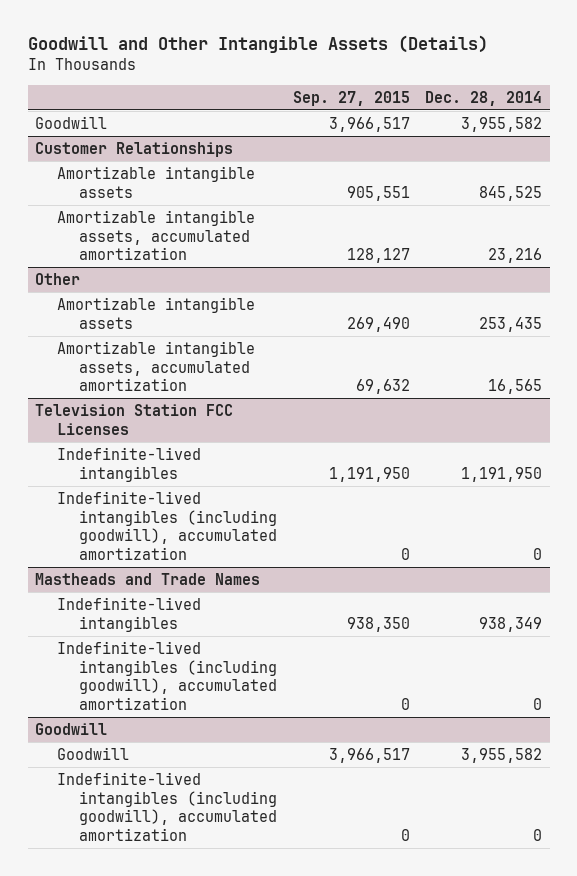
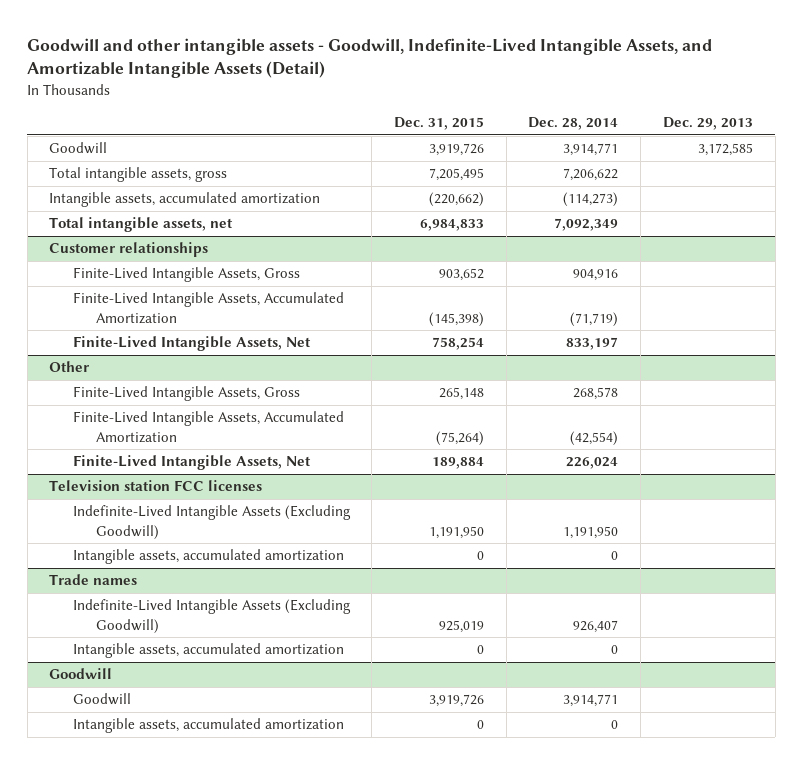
[27,35,488,54] Goodwill and Other Intangible Assets (Details) -> [27,37,713,79] Goodwill and other intangible assets - Goodwill, Indefinite-Lived Intangible Assets, and Amortizable Intangible Assets (Detail)
[292,90,410,106] Sep. 27, 2015 -> none
none -> [393,117,484,131] Dec. 31, 2015
none -> [662,117,753,131] Dec. 29, 2013
[460,117,542,133] 3,955,582 -> [563,143,619,157] 3,914,771
none -> [49,167,228,183] Total intangible assets, gross
none -> [49,192,321,208] Intangible assets, accumulated amortization
none -> [49,217,234,233] Total intangible assets, net
[35,142,234,158] Customer Relationships -> [49,242,209,258] Customer relationships
[57,166,256,198] Amortizable intangible assets -> [72,267,300,283] Finite-Lived Intangible Assets, Gross
[478,185,542,201] 845,525 -> [573,269,619,282] 904,916
[57,210,256,261] Amortizable intangible assets, accumulated amortization -> [72,292,344,325] Finite-Lived Intangible Assets, Accumulated Amortization
[487,248,542,264] 23,216 -> [570,312,619,328] (71,719)
none -> [72,336,311,352] Finite-Lived Intangible Assets, Net
[57,297,256,329] Amortizable intangible assets -> [72,386,300,402] Finite-Lived Intangible Assets, Gross
[478,316,542,332] 253,435 -> [573,387,619,401] 268,578
[57,341,256,392] Amortizable intangible assets, accumulated amortization -> [72,411,344,444] Finite-Lived Intangible Assets, Accumulated Amortization
[487,379,542,395] 16,565 -> [570,431,619,447] (42,554)
none -> [72,455,311,471] Finite-Lived Intangible Assets, Net
[35,404,234,435] Television Station FCC Licenses -> [49,480,263,492] Television station FCC licenses
[57,447,202,482] Indefinite-lived intangibles -> [72,505,351,541] Indefinite-Lived Intangible Assets (Excluding Goodwill)
[57,491,278,560] Indefinite-lived intangibles (including goodwill), accumulated amortization -> [72,549,344,565] Intangible assets, accumulated amortization
[35,573,261,586] Mastheads and Trade Names -> [49,574,138,586] Trade names
[57,597,202,632] Indefinite-lived intangibles -> [72,599,351,635] Indefinite-Lived Intangible Assets (Excluding Goodwill)
[478,616,542,632] 938,349 -> [573,620,619,634] 926,407
[57,641,278,710] Indefinite-lived intangibles (including goodwill), accumulated amortization -> [72,643,344,659] Intangible assets, accumulated amortization
[460,748,542,764] 3,955,582 -> [563,694,619,708] 3,914,771
[57,772,278,841] Indefinite-lived intangibles (including goodwill), accumulated amortization -> [72,718,344,734] Intangible assets, accumulated amortization

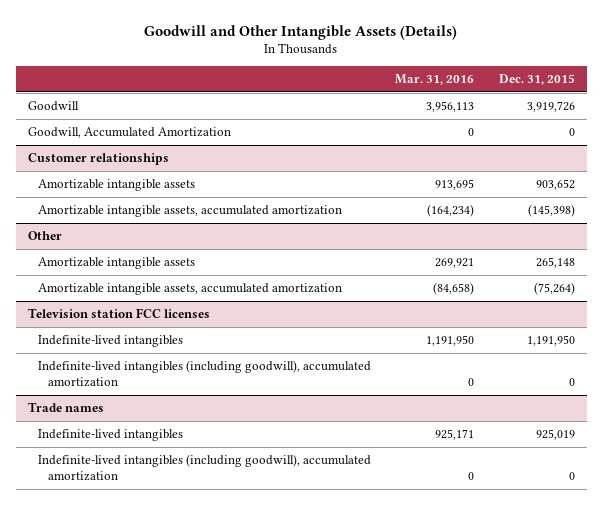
[27,37,713,79] Goodwill and other intangible assets - Goodwill, Indefinite-Lived Intangible Assets, and Amortizable Intangible Assets (Detail) -> [144,24,458,40] Goodwill and Other Intangible Assets (Details)
[528,117,619,131] Dec. 28, 2014 -> none
[662,117,753,131] Dec. 29, 2013 -> none
none -> [395,73,475,85] Mar. 31, 2016
[49,167,228,183] Total intangible assets, gross -> none
[49,192,321,208] Intangible assets, accumulated amortization -> none
[49,217,234,233] Total intangible assets, net -> none
none -> [27,126,231,138] Goodwill, Accumulated Amortization
[72,336,311,352] Finite-Lived Intangible Assets, Net -> none
[72,267,300,283] Finite-Lived Intangible Assets, Gross -> [37,178,195,191] Amortizable intangible assets
[72,292,344,325] Finite-Lived Intangible Assets, Accumulated Amortization -> [37,204,342,217] Amortizable intangible assets, accumulated amortization
[72,455,311,471] Finite-Lived Intangible Assets, Net -> none
[72,386,300,402] Finite-Lived Intangible Assets, Gross -> [37,256,195,269] Amortizable intangible assets
[72,411,344,444] Finite-Lived Intangible Assets, Accumulated Amortization -> [37,282,342,295] Amortizable intangible assets, accumulated amortization
[72,505,351,541] Indefinite-Lived Intangible Assets (Excluding Goodwill) -> [37,334,183,347] Indefinite-lived intangibles
[72,549,344,565] Intangible assets, accumulated amortization -> [37,359,371,388] Indefinite-lived intangibles (including goodwill), accumulated amortization
[49,668,113,680] Goodwill -> none
[72,693,131,706] Goodwill -> none
[72,718,344,734] Intangible assets, accumulated amortization -> none
[72,599,351,635] Indefinite-Lived Intangible Assets (Excluding Goodwill) -> [37,428,183,441] Indefinite-lived intangibles
[72,643,344,659] Intangible assets, accumulated amortization -> [37,453,371,482] Indefinite-lived intangibles (including goodwill), accumulated amortization

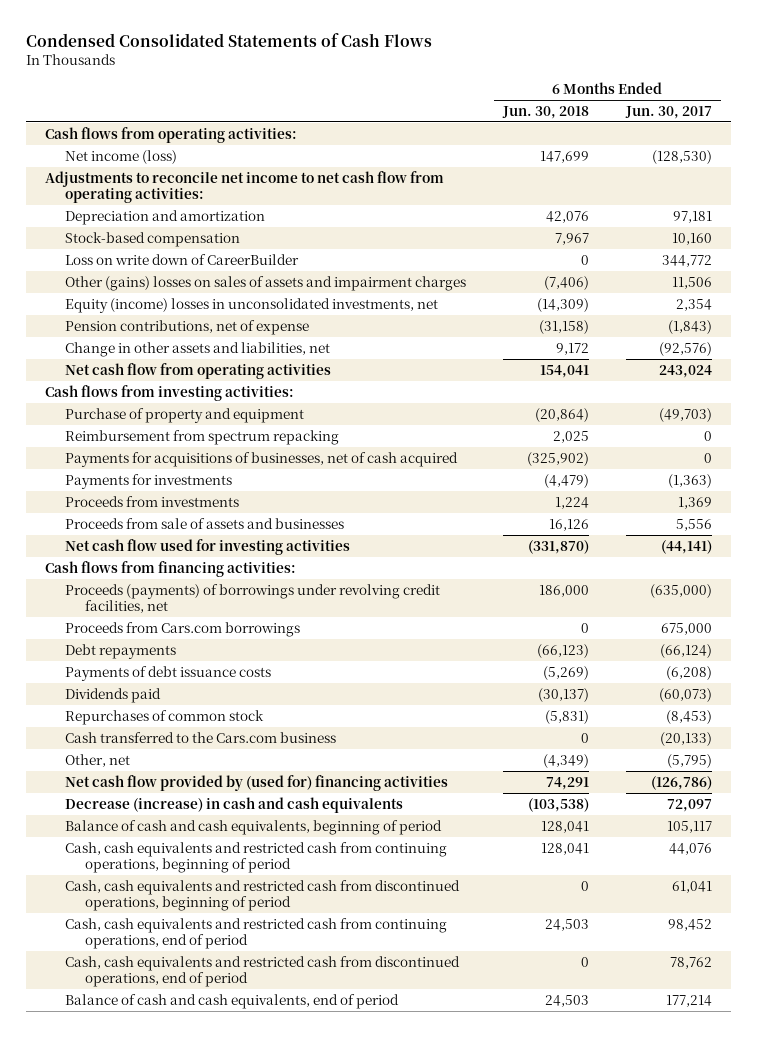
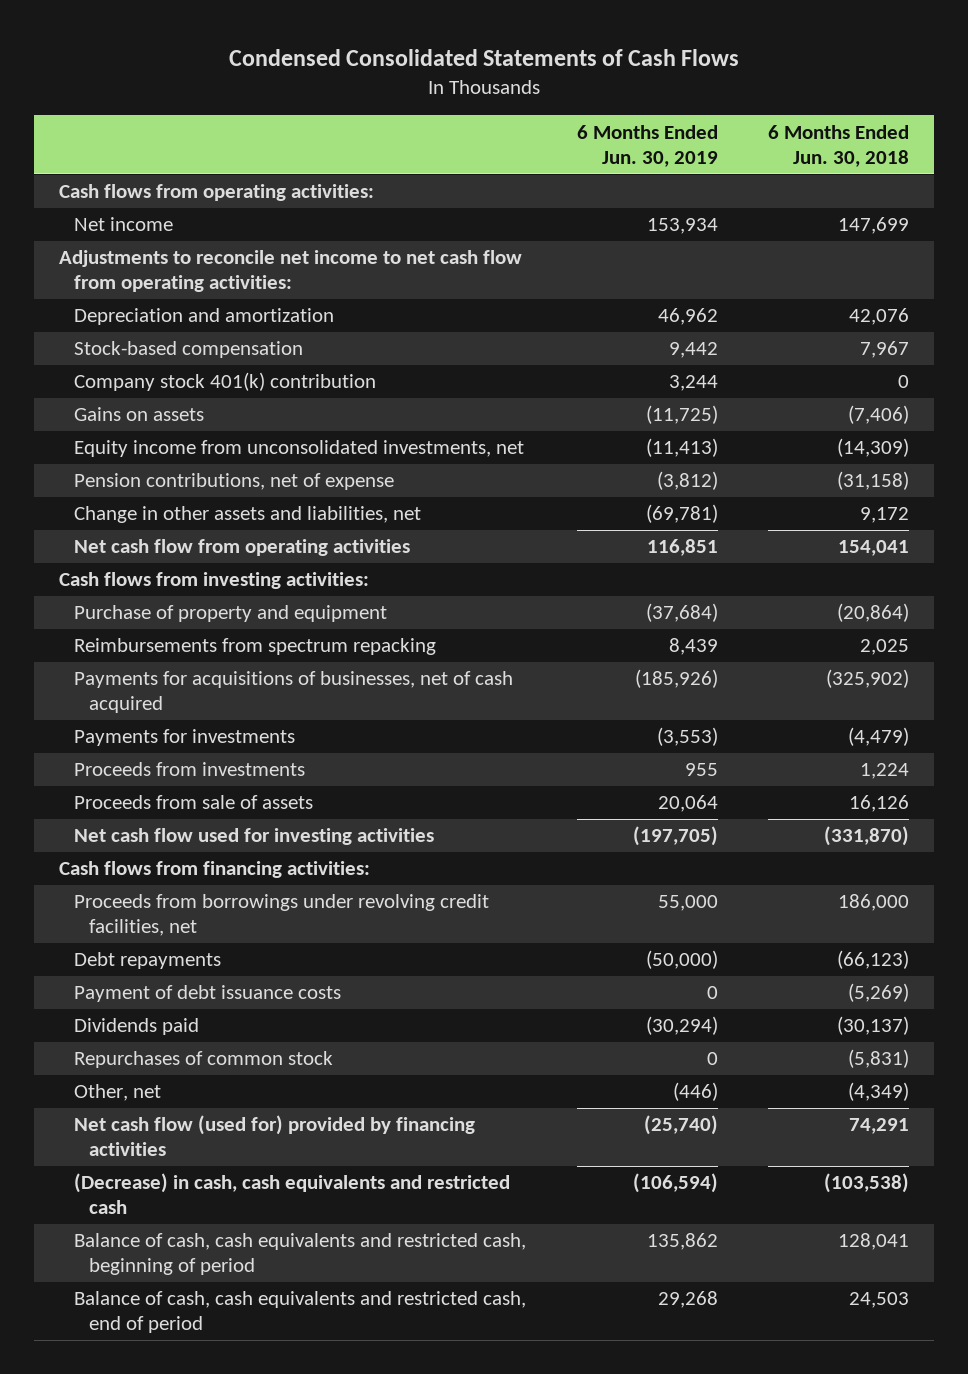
[625,106,713,120] Jun. 30, 2017 -> none
none -> [576,124,718,167] 6 Months Ended Jun. 30, 2019
[64,149,177,164] Net income (loss) -> [74,217,174,232] Net income
[64,253,299,265] Loss on write down of CareerBuilder -> none
none -> [74,372,377,392] Company stock 401(k) contribution
[64,275,466,291] Other (gains) losses on sales of assets and impairment charges -> [74,407,205,422] Gains on assets
[64,297,438,313] Equity (income) losses in unconsolidated investments, net -> [74,440,525,458] Equity income from unconsolidated investments, net
[64,429,339,445] Reimbursement from spectrum repacking -> [74,638,437,656] Reimbursements from spectrum repacking
[64,517,344,529] Proceeds from sale of assets and businesses -> [74,795,314,810] Proceeds from sale of assets
[64,621,300,637] Proceeds from Cars.com borrowings -> none
[64,583,440,614] Proceeds (payments) of borrowings under revolving credit facilities, net -> [74,894,490,937] Proceeds from borrowings under revolving credit facilities, net
[64,665,271,681] Payments of debt issuance costs -> [74,985,342,1003] Payment of debt issuance costs
[64,731,336,743] Cash transferred to the Cars.com business -> none
[64,819,442,835] Balance of cash and cash equivalents, beginning of period -> none
[64,879,460,912] Cash, cash equivalents and restricted cash from discontinued operations, beginning of period -> none
[64,955,460,988] Cash, cash equivalents and restricted cash from discontinued operations, end of period -> none
[64,993,399,1009] Balance of cash and cash equivalents, end of period -> none
[64,774,448,791] Net cash flow provided by (used for) financing activities -> [74,1115,476,1157] Net cash flow (used for) provided by financing activities
[64,796,403,813] Decrease (increase) in cash and cash equivalents -> [74,1173,511,1215] (Decrease) in cash, cash equivalents and restricted cash
[64,841,447,874] Cash, cash equivalents and restricted cash from continuing operations, beginning of period -> [74,1233,527,1276] Balance of cash, cash equivalents and restricted cash, beginning of period
[64,917,447,950] Cash, cash equivalents and restricted cash from continuing operations, end of period -> [74,1291,527,1334] Balance of cash, cash equivalents and restricted cash, end of period

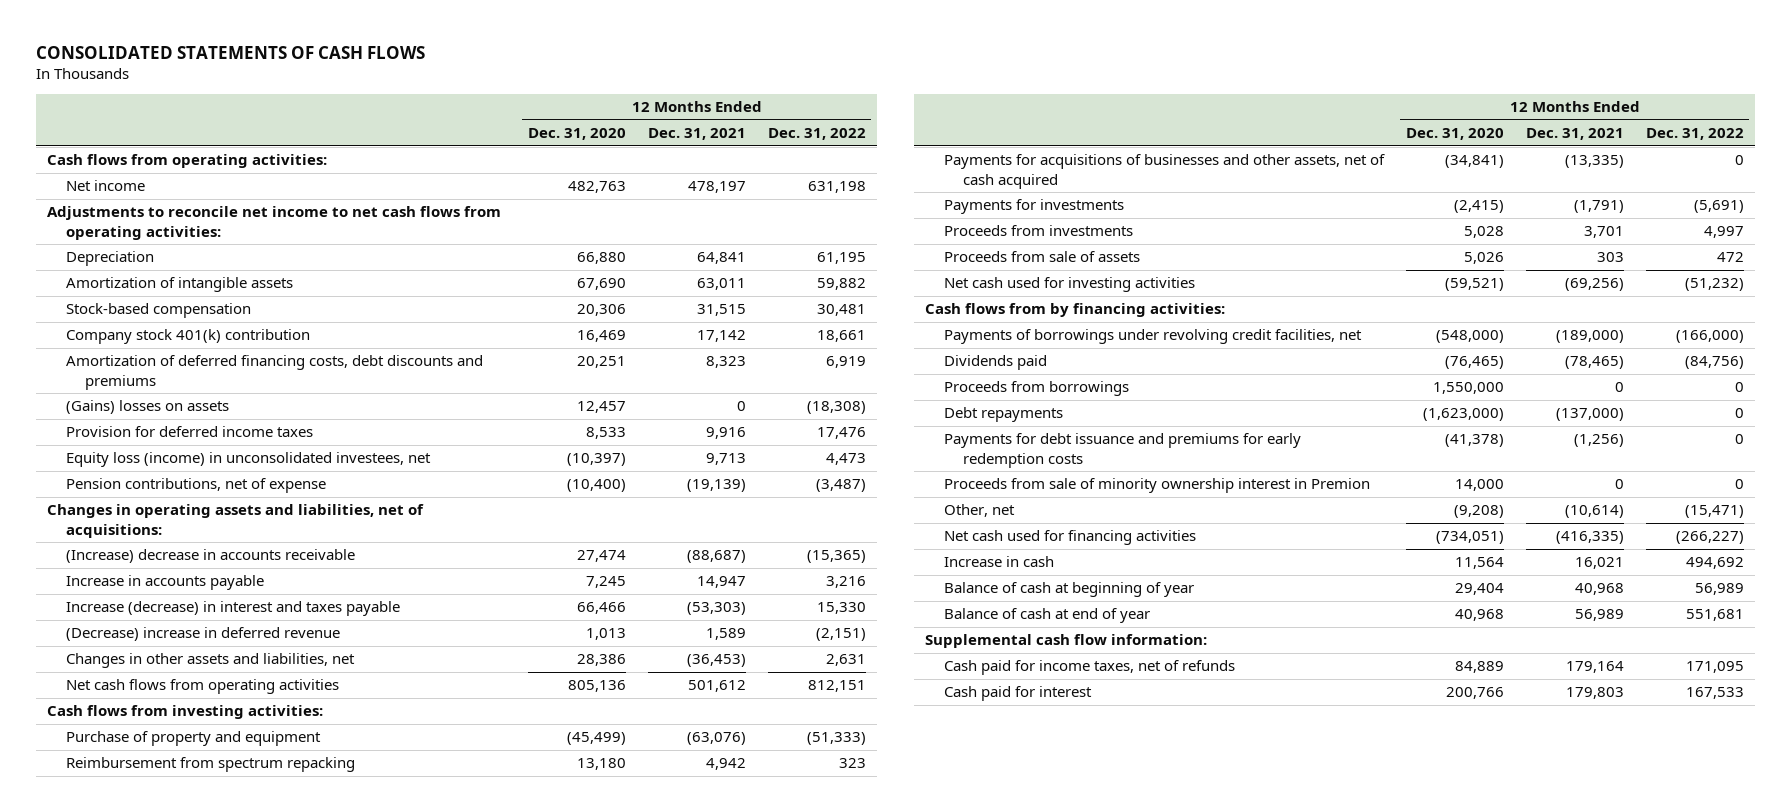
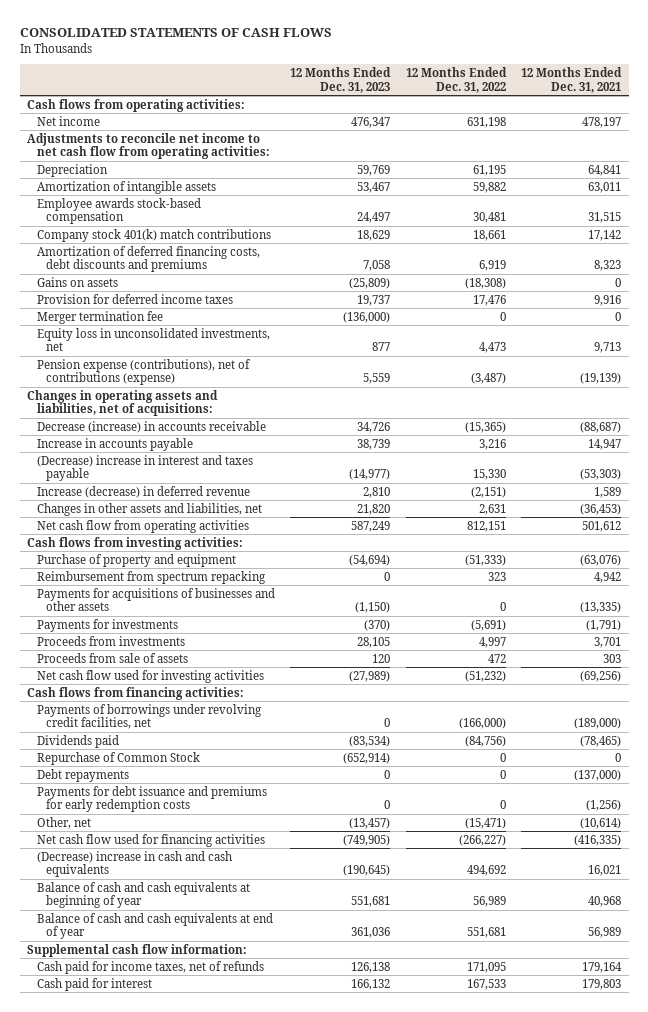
[527,128,626,141] Dec. 31, 2020 -> none
none -> [290,67,392,93] 12 Months Ended Dec. 31, 2023
[46,206,501,240] Adjustments to reconcile net income to net cash flows from operating activities: -> [27,132,270,160] Adjustments to reconcile net income to net cash flow from operating activities:
[65,303,251,319] Stock-based compensation -> [36,197,201,225] Employee awards stock-based compensation
[65,329,310,345] Company stock 401(k) contribution -> [36,228,271,242] Company stock 401(k) match contributions
[65,400,229,415] (Gains) losses on assets -> [36,276,118,287] Gains on assets
none -> [36,310,163,324] Merger termination fee
[65,452,431,468] Equity loss (income) in unconsolidated investees, net -> [36,327,270,352] Equity loss in unconsolidated investments, net
[65,478,326,494] Pension contributions, net of expense -> [36,358,251,386] Pension expense (contributions), net of contributions (expense)
[65,549,355,564] (Increase) decrease in accounts receivable -> [36,420,266,433] Decrease (increase) in accounts receivable
[65,601,400,617] Increase (decrease) in interest and taxes payable -> [36,454,253,482] (Decrease) increase in interest and taxes payable
[65,627,340,642] (Decrease) increase in deferred revenue -> [36,485,250,498] Increase (decrease) in deferred revenue
[65,679,339,695] Net cash flows from operating activities -> [36,519,249,533] Net cash flow from operating activities
[943,154,1385,189] Payments for acquisitions of businesses and other assets, net of cash acquired -> [36,587,275,612] Payments for acquisitions of businesses and other assets
[943,277,1195,293] Net cash used for investing activities -> [36,669,264,683] Net cash flow used for investing activities
[924,303,1225,318] Cash flows from by financing activities: -> [27,686,245,700] Cash flows from financing activities:
[943,381,1129,397] Proceeds from borrowings -> none
none -> [36,751,200,765] Repurchase of Common Stock
[943,478,1370,494] Proceeds from sale of minority ownership interest in Premion -> none
[943,530,1196,546] Net cash used for financing activities -> [36,833,265,847] Net cash flow used for financing activities
[943,556,1054,568] Increase in cash -> [36,850,232,878] (Decrease) increase in cash and cash equivalents
[943,582,1194,598] Balance of cash at beginning of year -> [36,881,250,909] Balance of cash and cash equivalents at beginning of year
[943,608,1150,624] Balance of cash at end of year -> [36,912,273,940] Balance of cash and cash equivalents at end of year

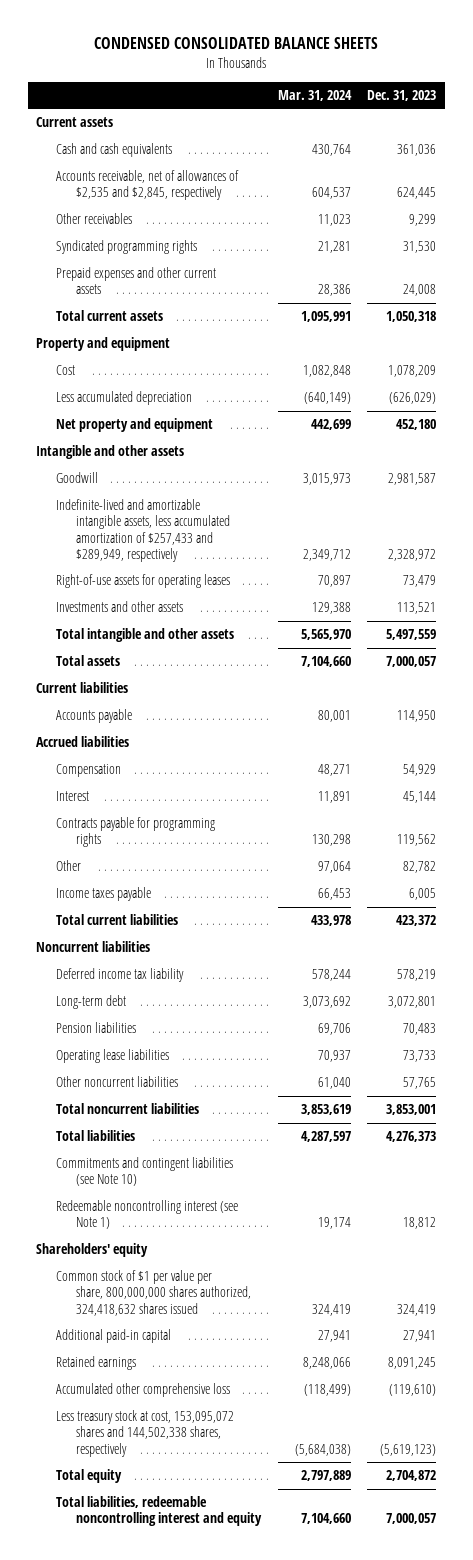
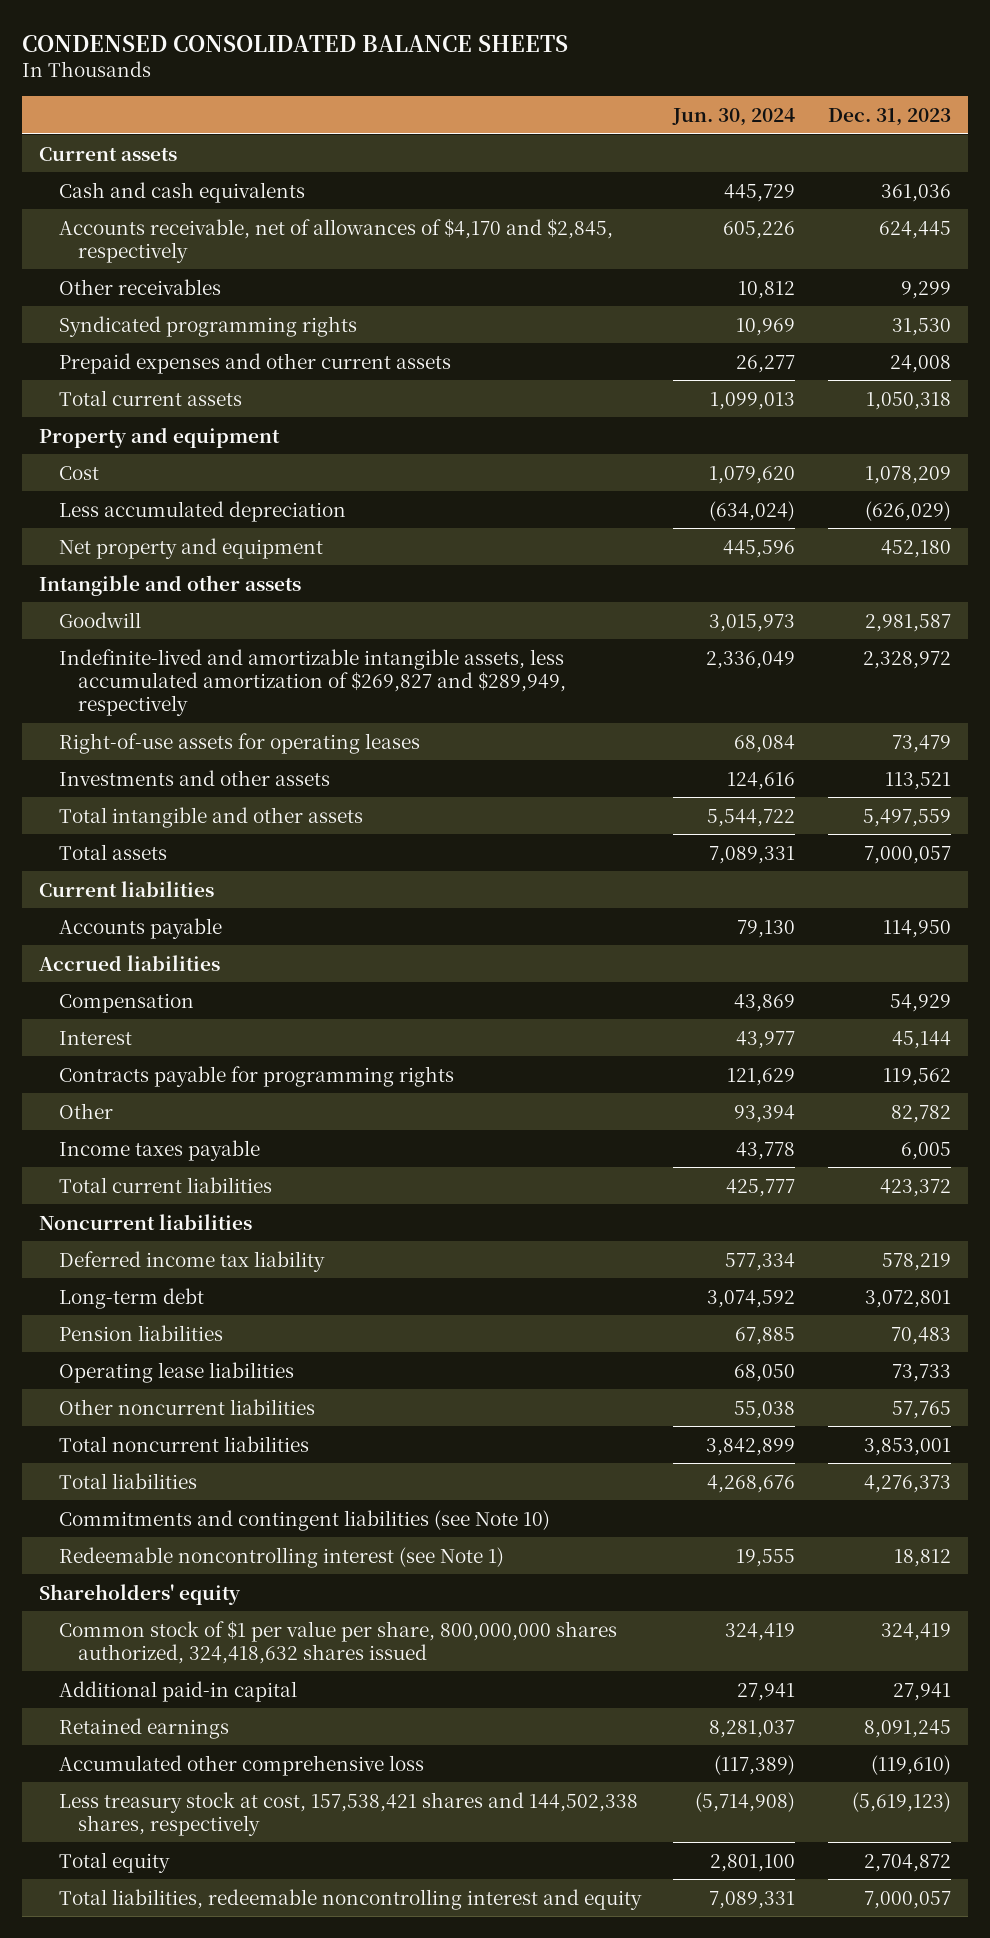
[277,89,352,101] Mar. 31, 2024 -> none
none -> [672,107,796,126] Jun. 30, 2024
[56,170,240,201] Accounts receivable, net of allowances of $2,535 and $2,845, respectively -> [58,218,613,263] Accounts receivable, net of allowances of $4,170 and $2,845, respectively
[56,499,231,562] Indefinite-lived and amortizable intangible assets, less accumulated amortization of $257,433 and $289,949, respectively -> [58,648,567,716] Indefinite-lived and amortizable intangible assets, less accumulated amortization of $269,827 and $289,949, respectively
[56,1410,235,1457] Less treasury stock at cost, 153,095,072 shares and 144,502,338 shares, respectively -> [58,1791,638,1836] Less treasury stock at cost, 157,538,421 shares and 144,502,338 shares, respectively

